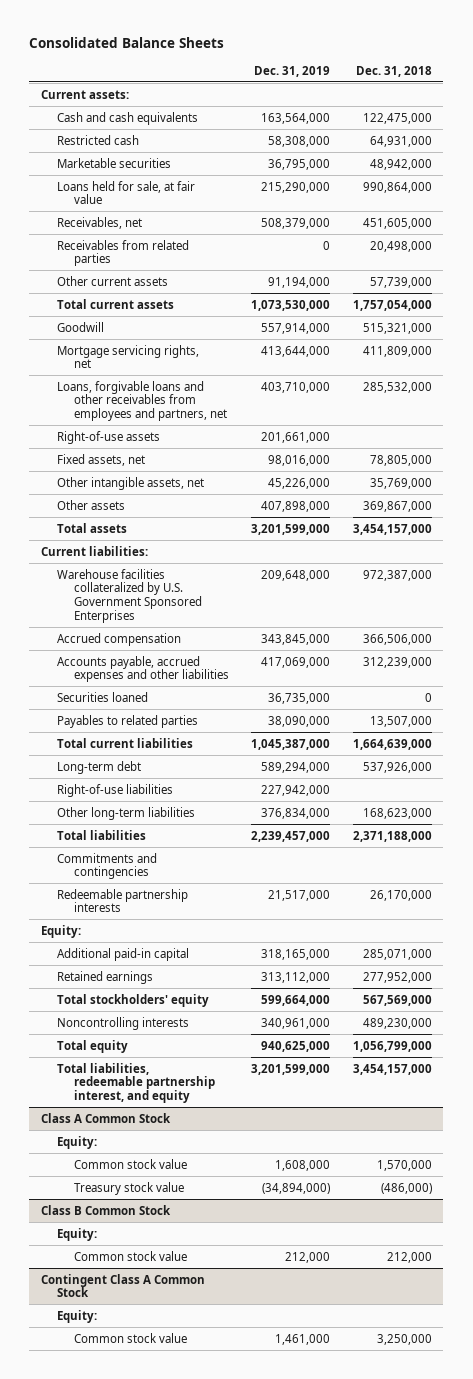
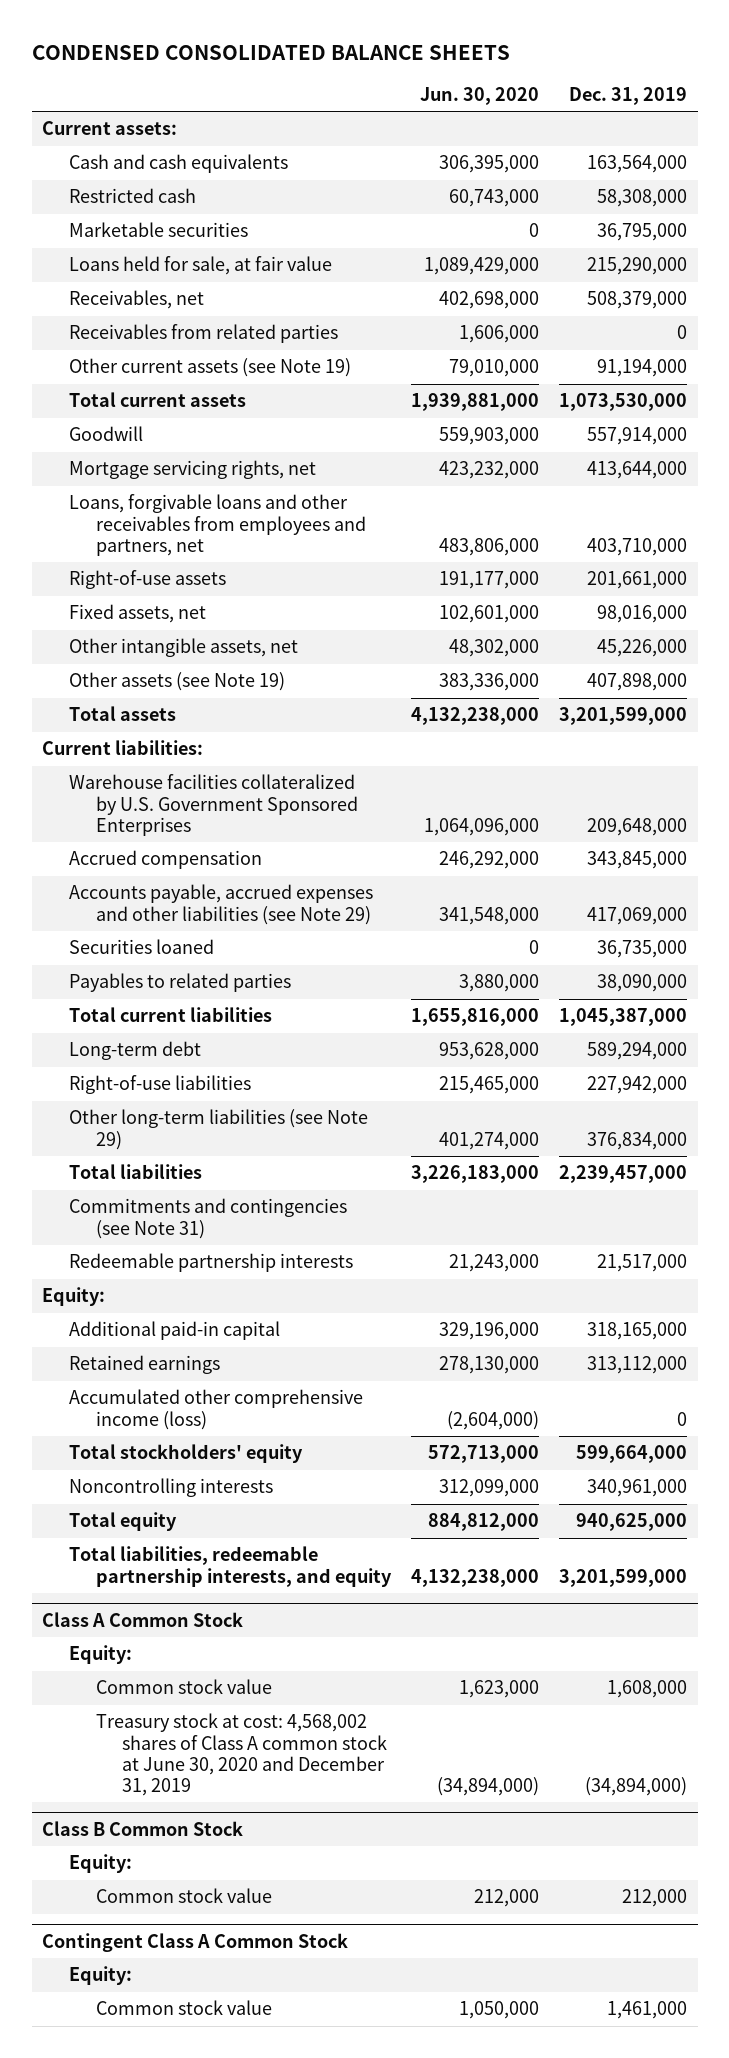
[29,36,225,48] Consolidated Balance Sheets -> [31,44,510,60] CONDENSED CONSOLIDATED BALANCE SHEETS
[355,65,432,77] Dec. 31, 2018 -> none
none -> [419,86,539,105] Jun. 30, 2020
[57,275,169,286] Other current assets -> [68,358,351,378] Other current assets (see Note 19)
[57,499,126,510] Other assets -> [68,672,285,692] Other assets (see Note 19)
[57,655,229,683] Accounts payable, accrued expenses and other liabilities -> [68,884,373,925] Accounts payable, accrued expenses and other liabilities (see Note 29)
[57,806,196,820] Other long-term liabilities -> [68,1109,368,1150] Other long-term liabilities (see Note 29)
[57,852,158,880] Commitments and contingencies -> [68,1198,347,1239] Commitments and contingencies (see Note 31)
none -> [68,1389,363,1430] Accumulated other comprehensive income (loss)
[57,1062,215,1104] Total liabilities, redeemable partnership interest, and equity -> [68,1546,392,1587] Total liabilities, redeemable partnership interests, and equity
[73,1181,184,1195] Treasury stock value -> [95,1713,388,1797] Treasury stock at cost: 4,568,002 shares of Class A common stock at June 30, 2020 and December 31, 2019

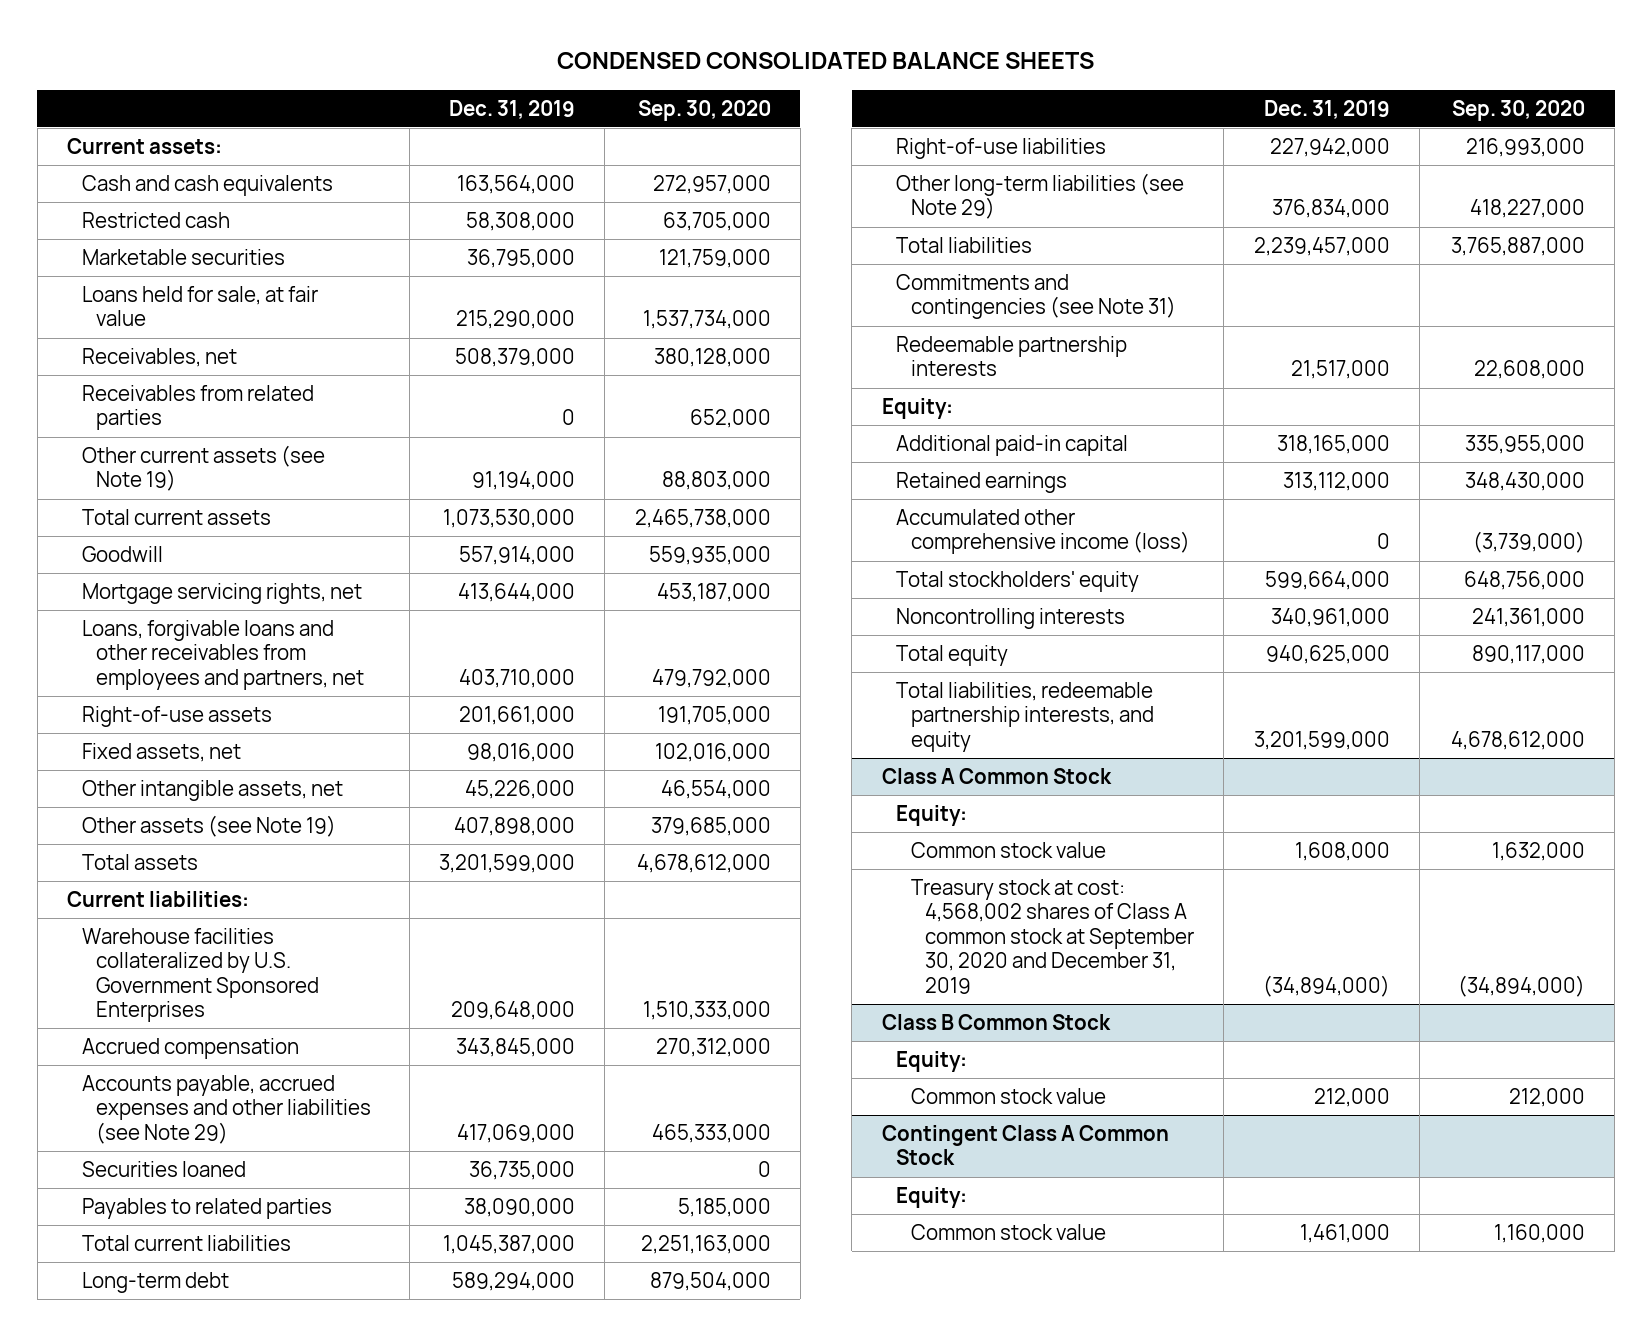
[419,86,539,105] Jun. 30, 2020 -> none
none -> [637,99,771,121] Sep. 30, 2020
[95,1713,388,1797] Treasury stock at cost: 4,568,002 shares of Class A common stock at June 30, 2020 and December 31, 2019 -> [910,879,1195,994] Treasury stock at cost: 4,568,002 shares of Class A common stock at September 30, 2020 and December 31, 2019

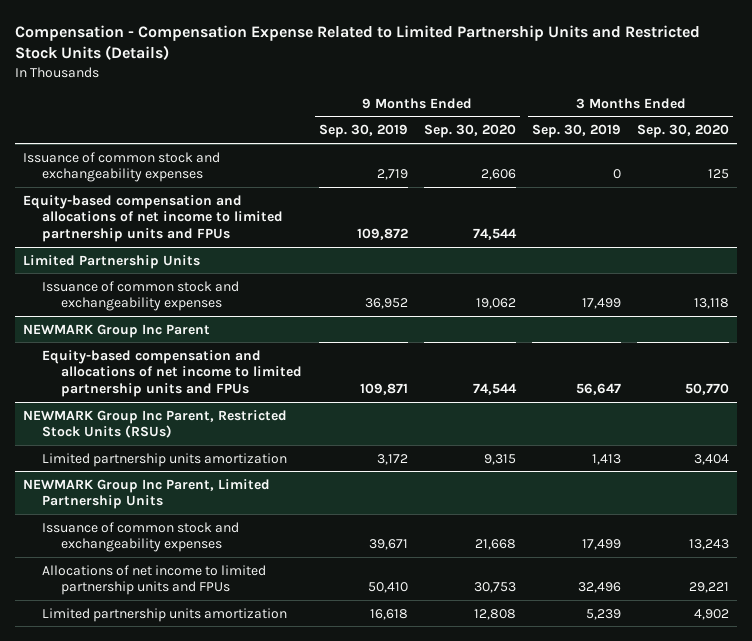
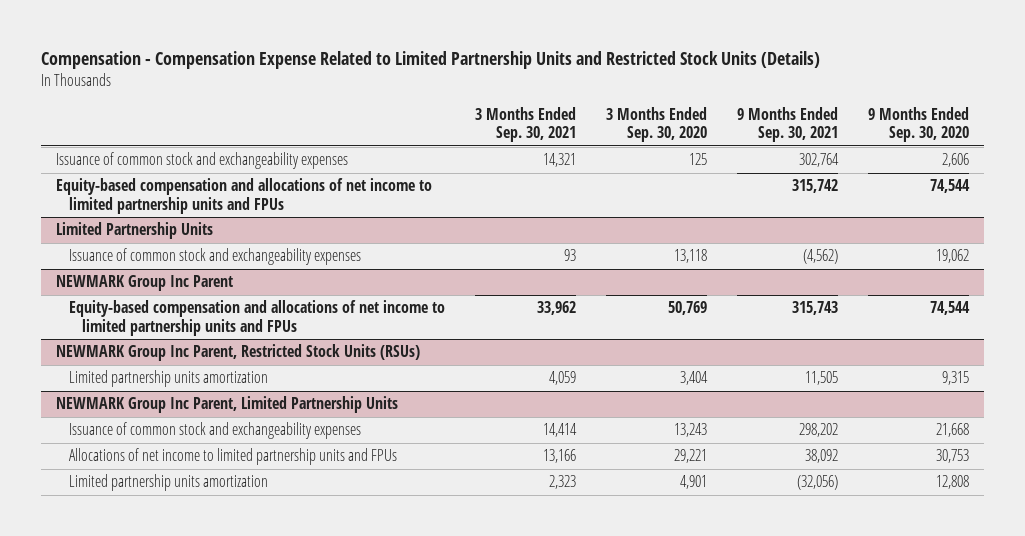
[318,124,408,139] Sep. 30, 2019 -> none
[531,124,621,139] Sep. 30, 2019 -> none
none -> [474,106,576,143] 3 Months Ended Sep. 30, 2021
none -> [736,106,838,143] 9 Months Ended Sep. 30, 2021
[685,383,730,396] 50,770 -> [667,301,707,316] 50,769
[694,608,730,620] 4,902 -> [679,475,707,490] 4,901

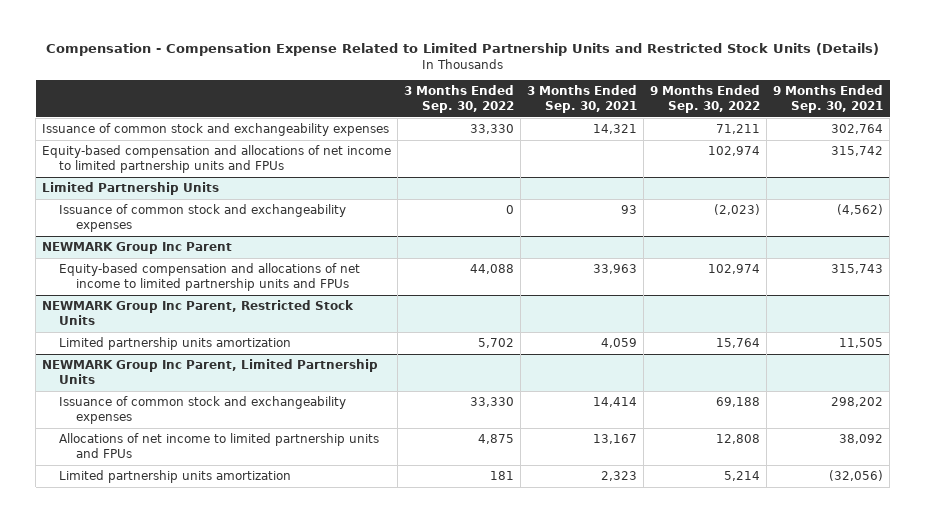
[605,106,707,143] 3 Months Ended Sep. 30, 2020 -> none
[867,106,969,143] 9 Months Ended Sep. 30, 2020 -> none
none -> [404,85,515,113] 3 Months Ended Sep. 30, 2022
none -> [650,85,761,113] 9 Months Ended Sep. 30, 2022
[536,301,576,316] 33,962 -> [593,264,638,275] 33,963
[56,344,421,362] NEWMARK Group Inc Parent, Restricted Stock Units (RSUs) -> [42,300,355,325] NEWMARK Group Inc Parent, Restricted Stock Units
[542,449,576,464] 13,166 -> [593,434,638,445] 13,167

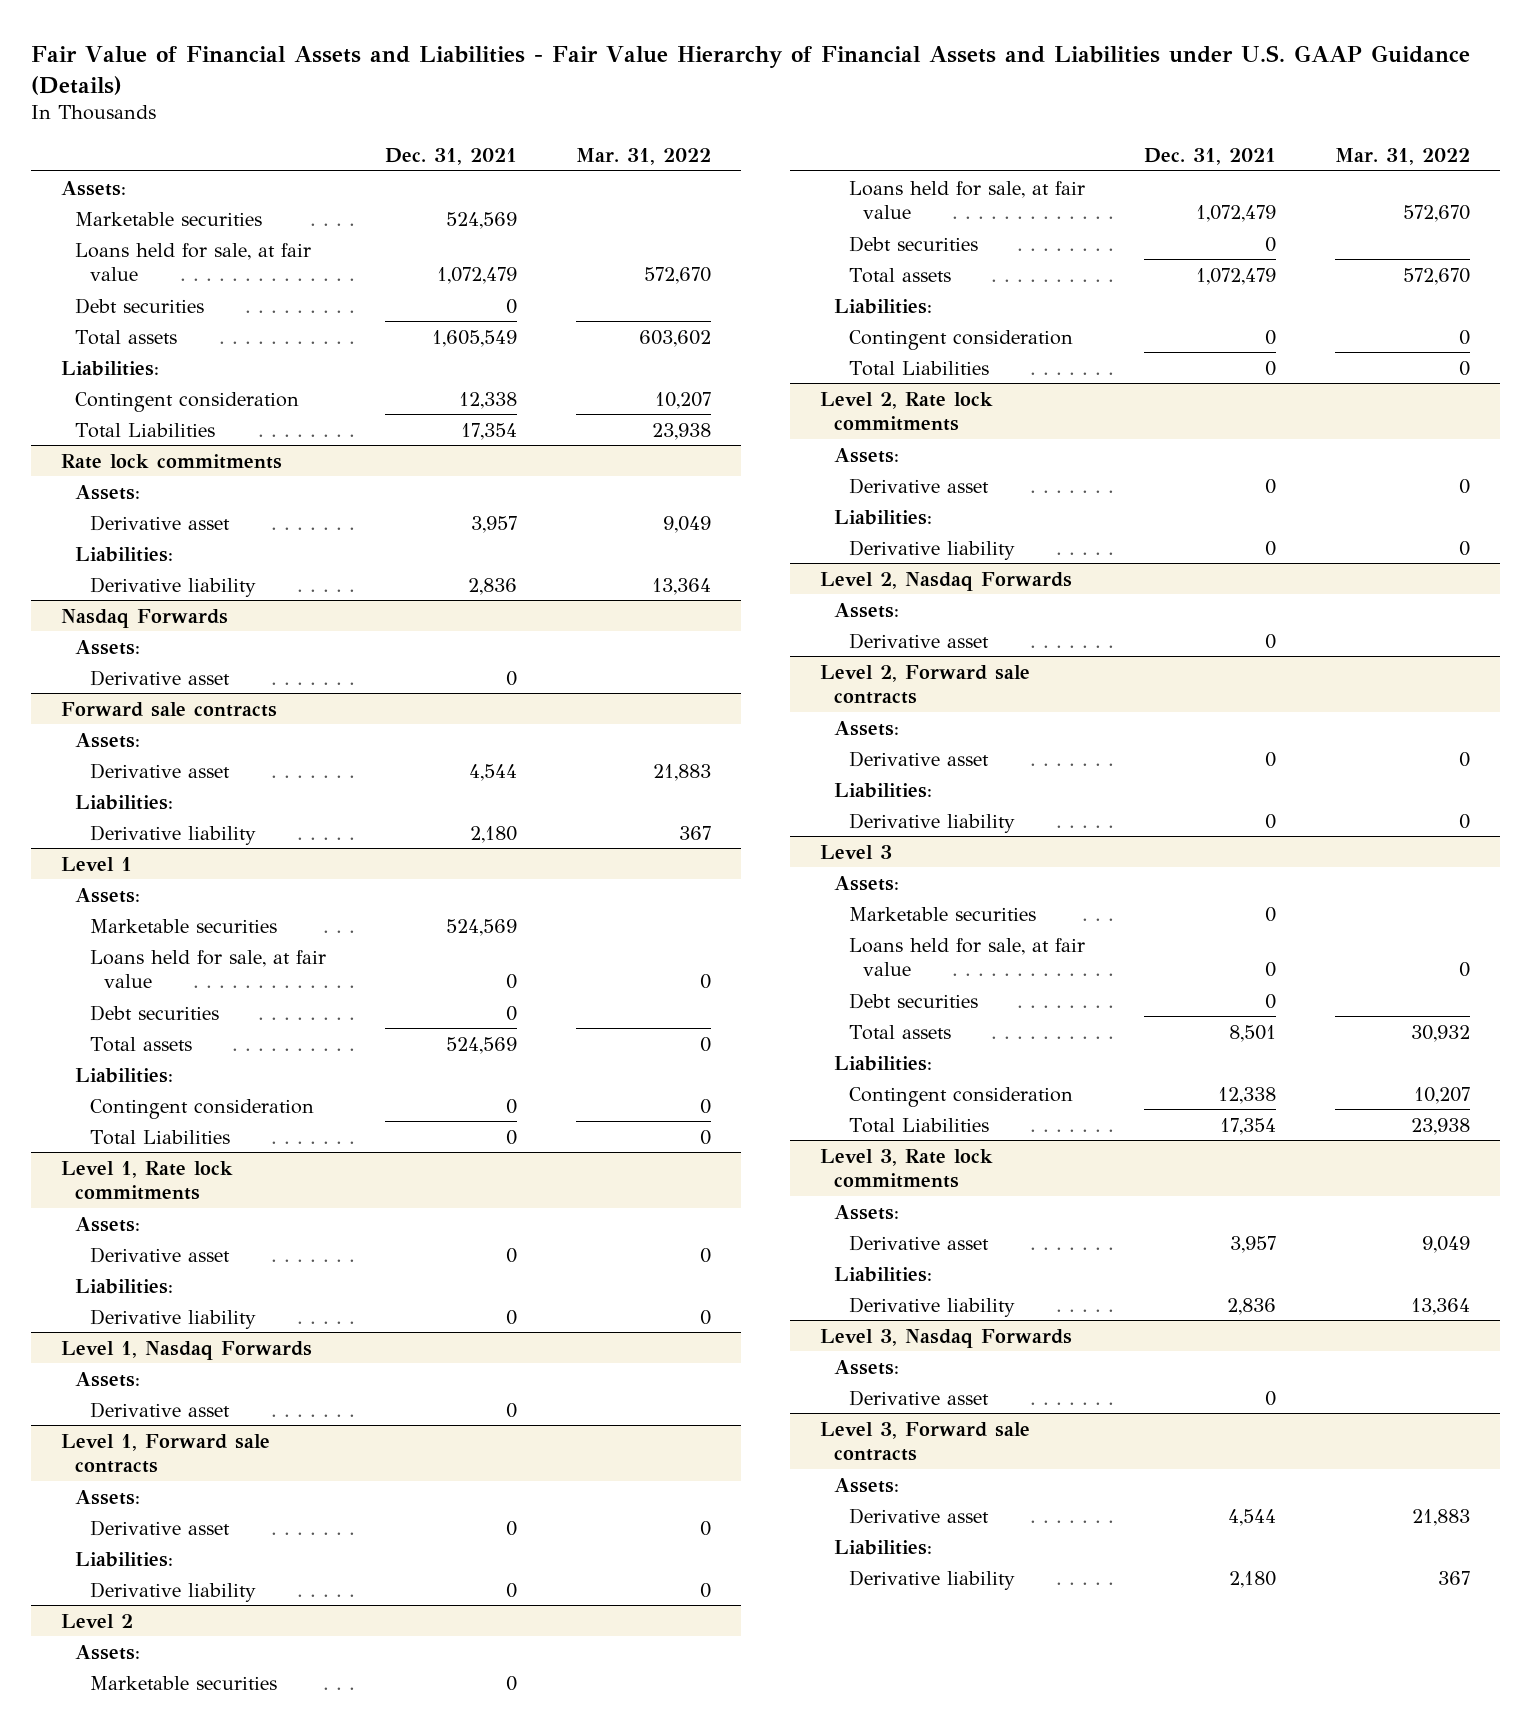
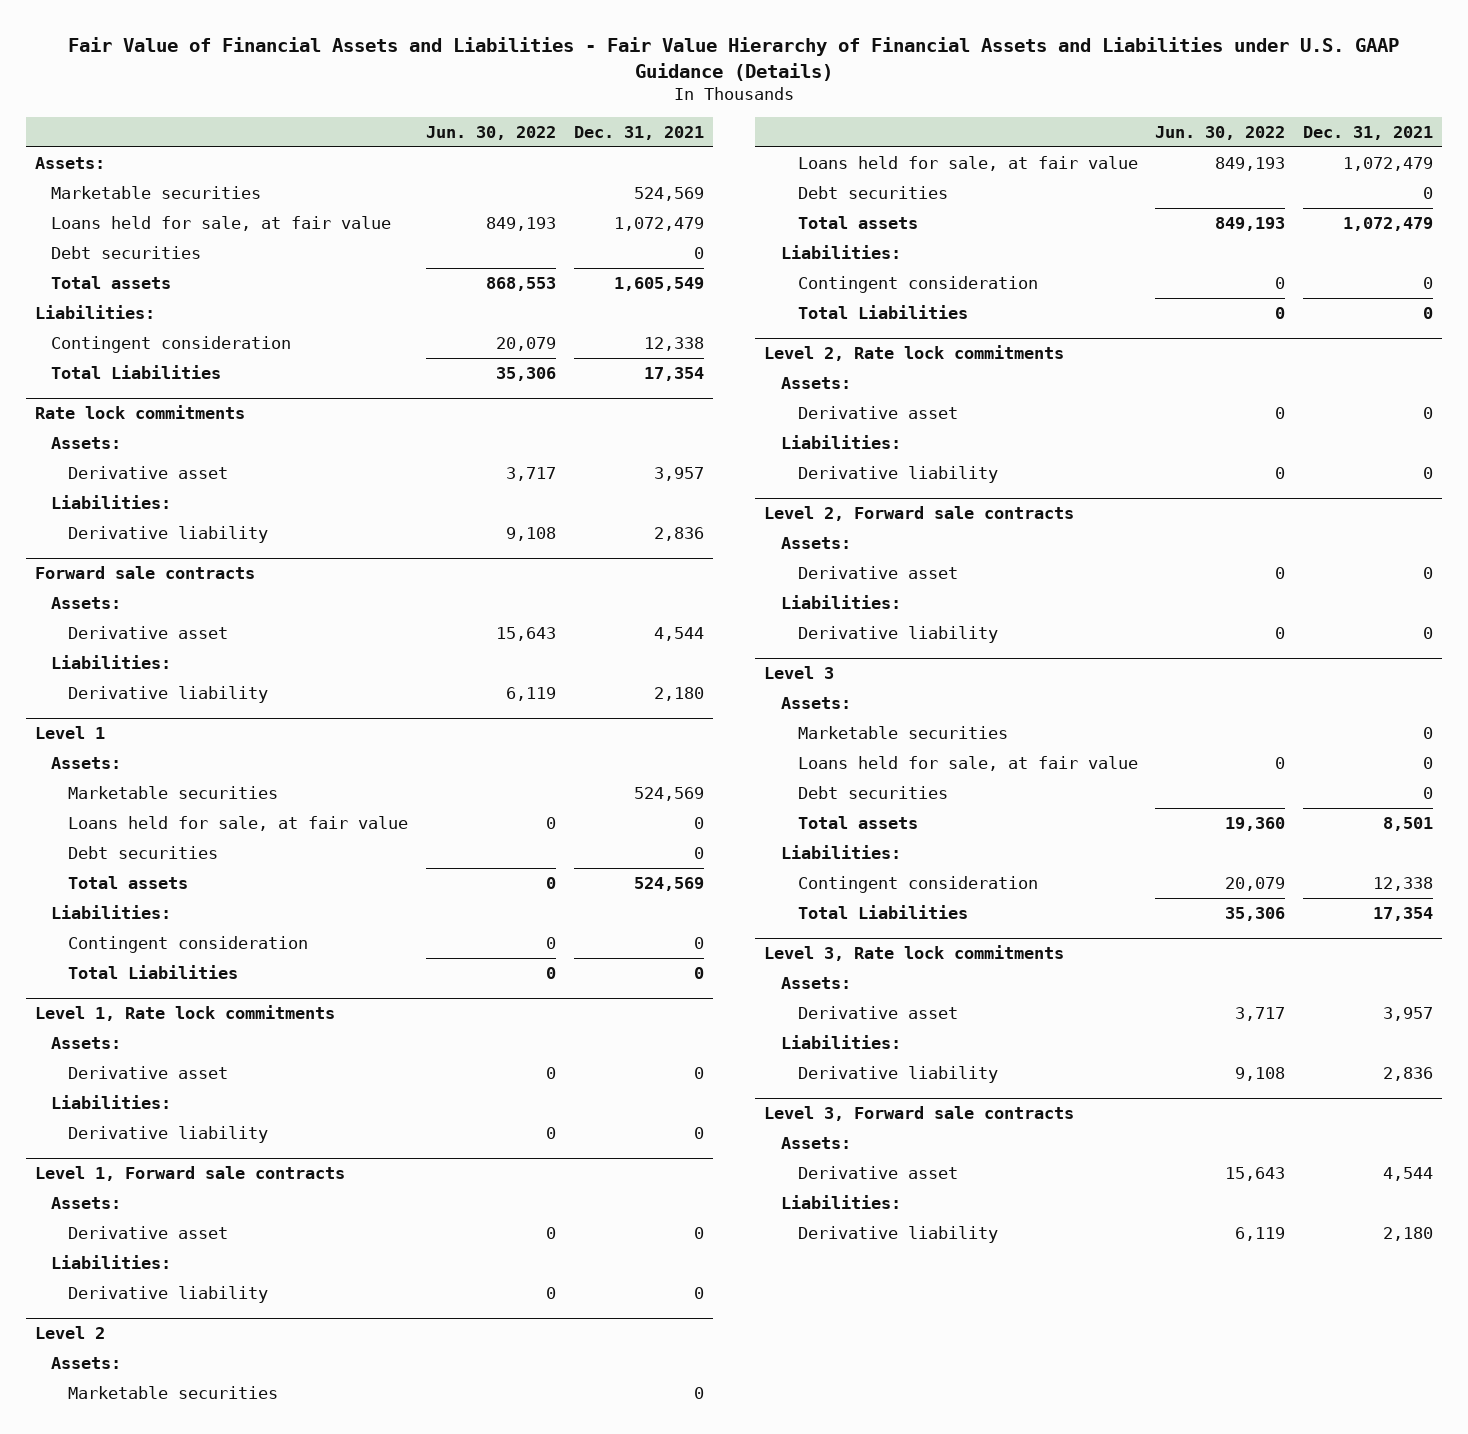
[575,147,711,165] Mar. 31, 2022 -> none
none -> [426,125,557,140] Jun. 30, 2022
[60,608,228,628] Nasdaq Forwards -> none
[75,639,141,655] Assets: -> none
[89,669,230,686] Derivative asset -> none
[60,1340,312,1360] Level 1, Nasdaq Forwards -> none
[75,1371,141,1387] Assets: -> none
[89,1401,230,1418] Derivative asset -> none
[819,571,1072,591] Level 2, Nasdaq Forwards -> none
[834,602,900,618] Assets: -> none
[848,632,989,649] Derivative asset -> none
[819,1328,1072,1348] Level 3, Nasdaq Forwards -> none
[834,1359,900,1375] Assets: -> none
[848,1389,989,1406] Derivative asset -> none

